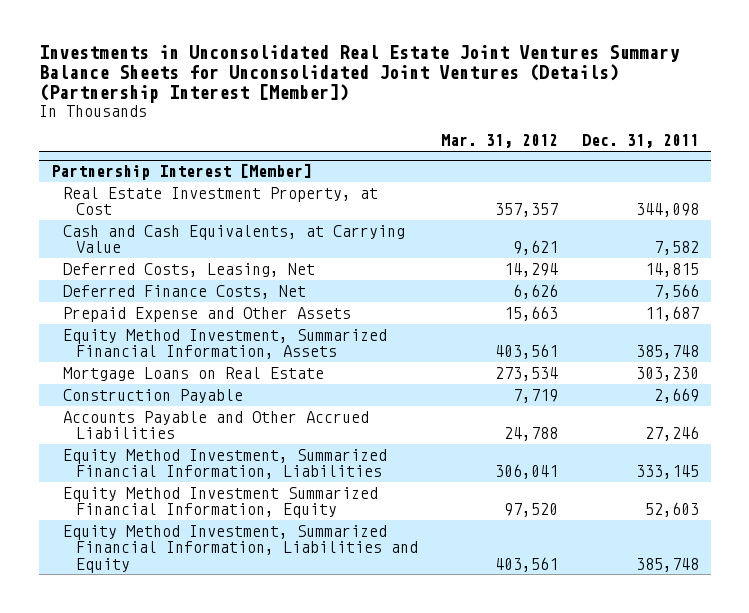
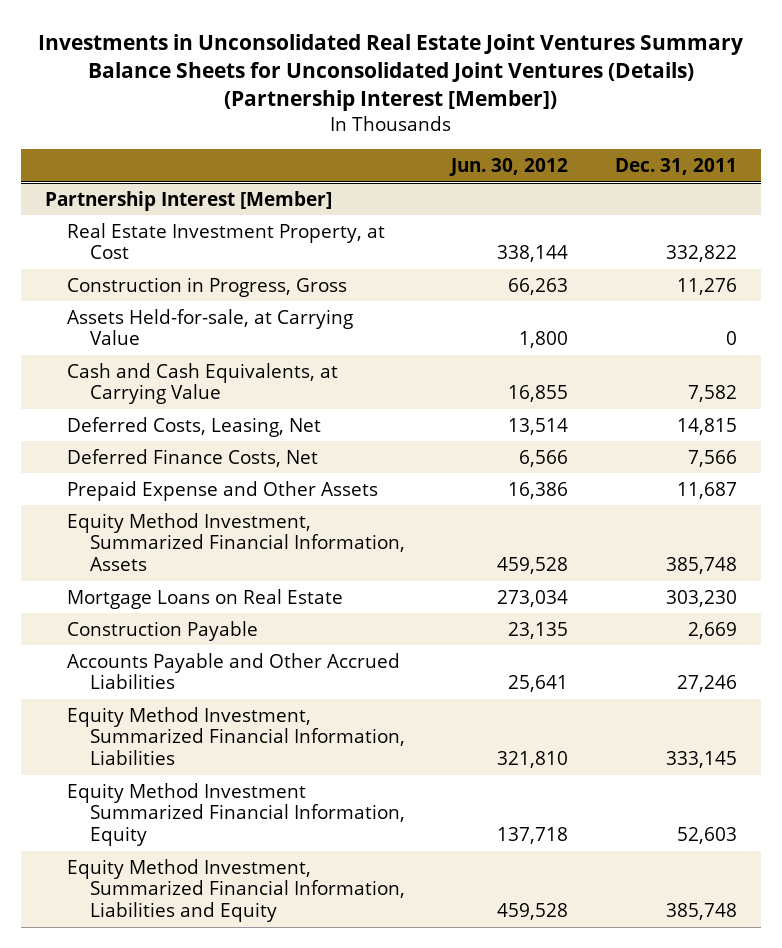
[441,134,559,149] Mar. 31, 2012 -> none
none -> [449,158,569,177] Jun. 30, 2012
[635,203,699,218] 344,098 -> [666,245,738,263] 332,822
none -> [67,276,348,297] Construction in Progress, Gross
none -> [67,308,354,346] Assets Held-for-sale, at Carrying Value

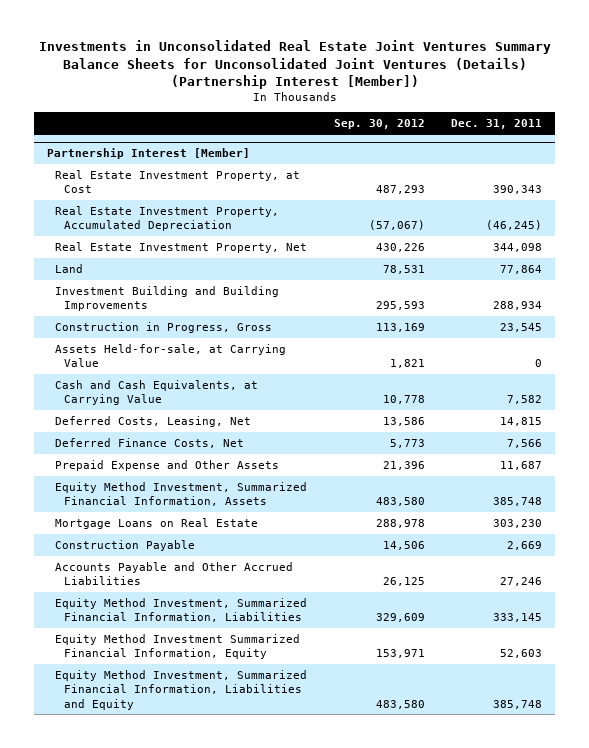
[449,158,569,177] Jun. 30, 2012 -> none
none -> [333,119,425,130] Sep. 30, 2012
[666,245,738,263] 332,822 -> [493,185,543,195] 390,343
none -> [55,205,280,232] Real Estate Investment Property, Accumulated Depreciation
none -> [55,241,308,253] Real Estate Investment Property, Net
none -> [55,263,84,273] Land
none -> [55,285,280,312] Investment Building and Building Improvements
[677,277,738,295] 11,276 -> [500,322,543,332] 23,545

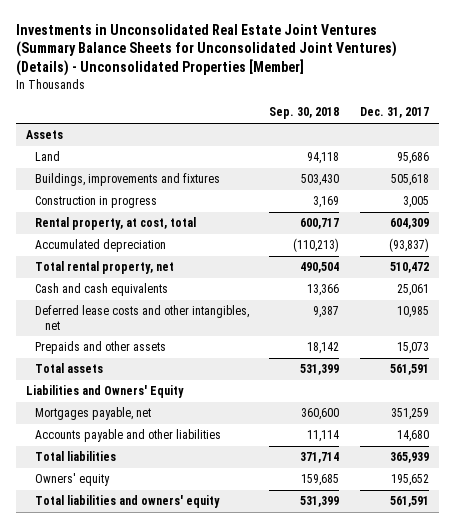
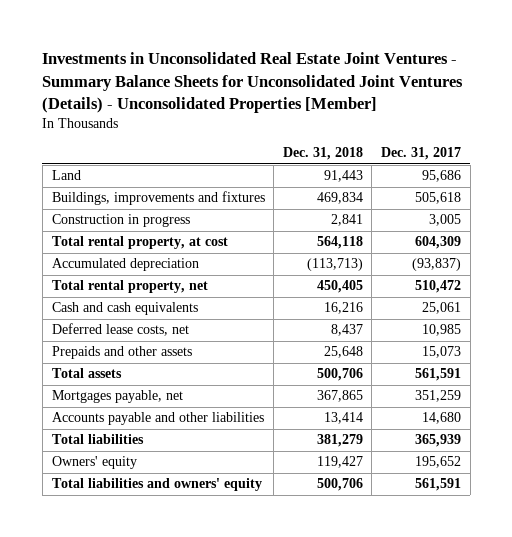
[15,23,397,77] Investments in Unconsolidated Real Estate Joint Ventures (Summary Balance Sheets for Unconsolidated Joint Ventures) (Details) - Unconsolidated Properties [Member] -> [42,52,464,113] Investments in Unconsolidated Real Estate Joint Ventures - Summary Balance Sheets for Unconsolidated Joint Ventures (Details) - Unconsolidated Properties [Member]
[269,107,340,120] Sep. 30, 2018 -> none
none -> [282,147,363,161] Dec. 31, 2018
[25,130,63,140] Assets -> none
[35,217,197,231] Rental property, at cost, total -> [51,236,228,250] Total rental property, at cost
[35,305,250,330] Deferred lease costs and other intangibles, net -> [51,323,189,337] Deferred lease costs, net
[25,385,184,399] Liabilities and Owners' Equity -> none

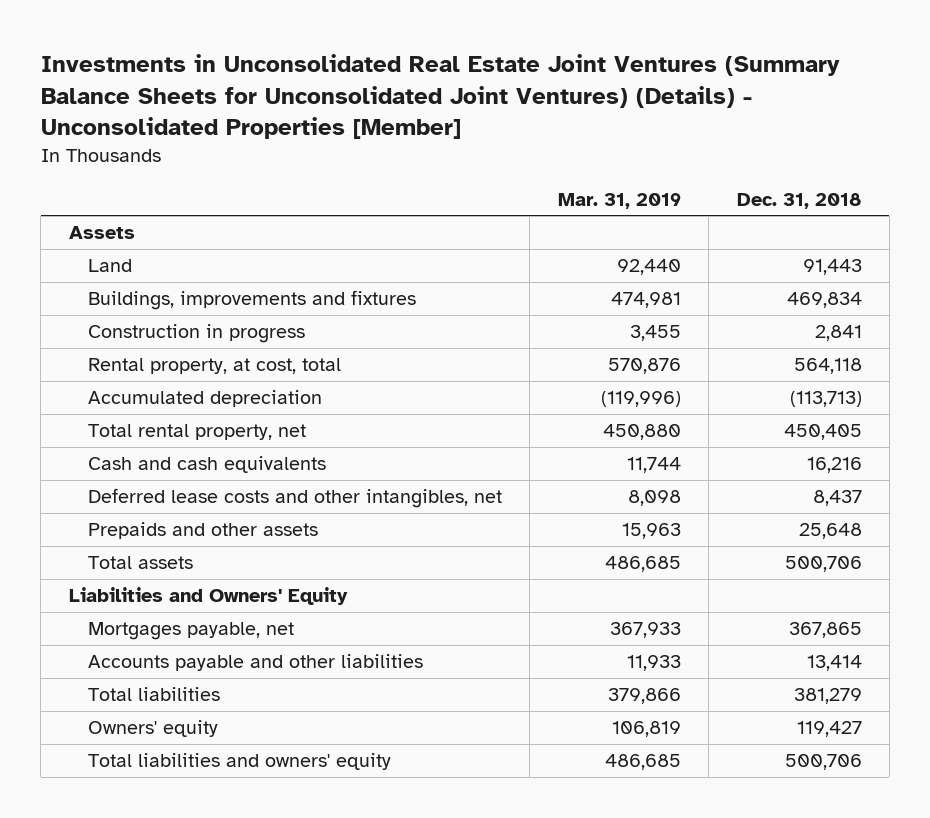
[42,52,464,113] Investments in Unconsolidated Real Estate Joint Ventures - Summary Balance Sheets for Unconsolidated Joint Ventures (Details) - Unconsolidated Properties [Member] -> [40,54,840,139] Investments in Unconsolidated Real Estate Joint Ventures (Summary Balance Sheets for Unconsolidated Joint Ventures) (Details) - Unconsolidated Properties [Member]
[380,147,461,161] Dec. 31, 2017 -> none
none -> [557,192,681,209] Mar. 31, 2019
none -> [68,226,135,240] Assets
[51,236,228,250] Total rental property, at cost -> [87,358,341,375] Rental property, at cost, total
[51,323,189,337] Deferred lease costs, net -> [87,488,502,509] Deferred lease costs and other intangibles, net
none -> [68,587,348,606] Liabilities and Owners' Equity

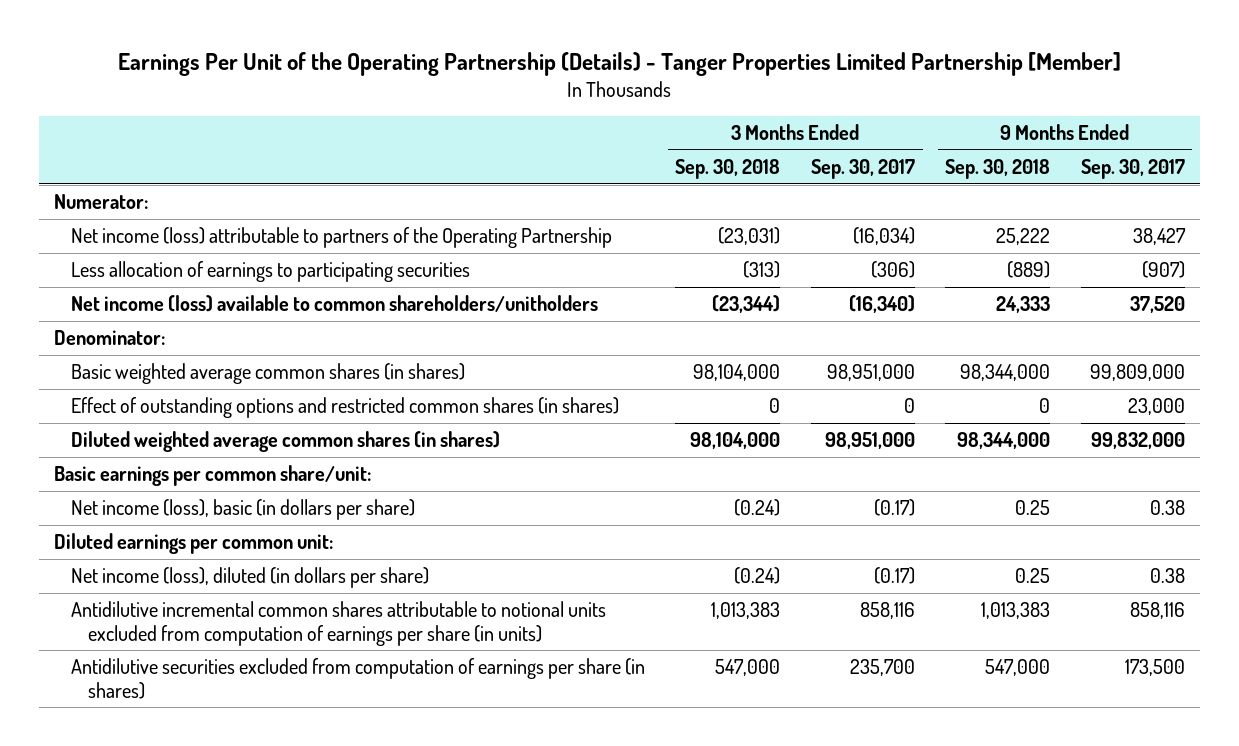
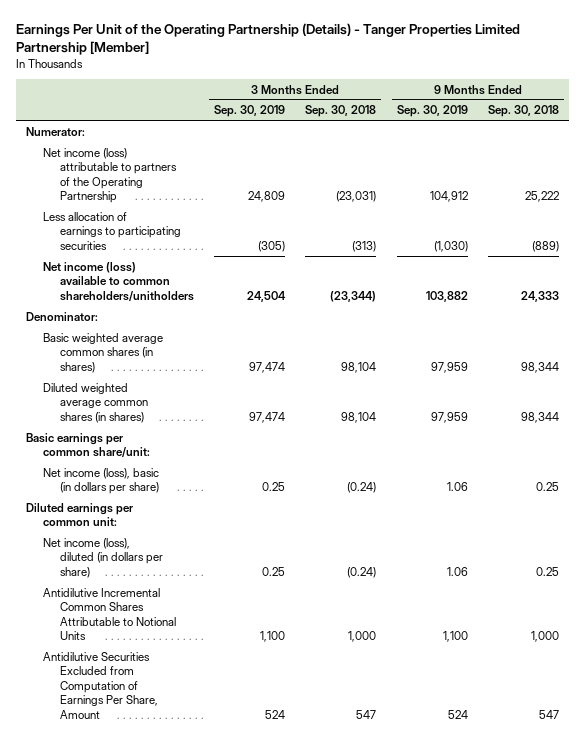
[810,159,915,180] Sep. 30, 2017 -> none
[1080,159,1185,180] Sep. 30, 2017 -> none
none -> [214,105,286,118] Sep. 30, 2019
none -> [396,105,468,118] Sep. 30, 2019
[71,397,620,419] Effect of outstanding options and restricted common shares (in shares) -> none
[693,364,781,382] 98,104,000 -> [341,361,377,373] 98,104
[960,364,1051,382] 98,344,000 -> [521,361,560,373] 98,344
[690,432,781,450] 98,104,000 -> [341,411,377,423] 98,104
[957,432,1051,450] 98,344,000 -> [521,411,560,423] 98,344
[71,601,607,646] Antidilutive incremental common shares attributable to notional units excluded from computation of earnings per share (in units) -> [42,587,176,641] Antidilutive Incremental Common Shares Attributable to Notional Units
[711,602,781,620] 1,013,383 -> [348,631,377,643] 1,000
[981,602,1051,620] 1,013,383 -> [531,631,560,643] 1,000
[71,658,646,699] Antidilutive securities excluded from computation of earnings per share (in shares) -> [42,651,158,719] Antidilutive Securities Excluded from Computation of Earnings Per Share, Amount
[715,659,781,677] 547,000 -> [356,709,377,719] 547
[985,659,1051,677] 547,000 -> [539,709,560,719] 547

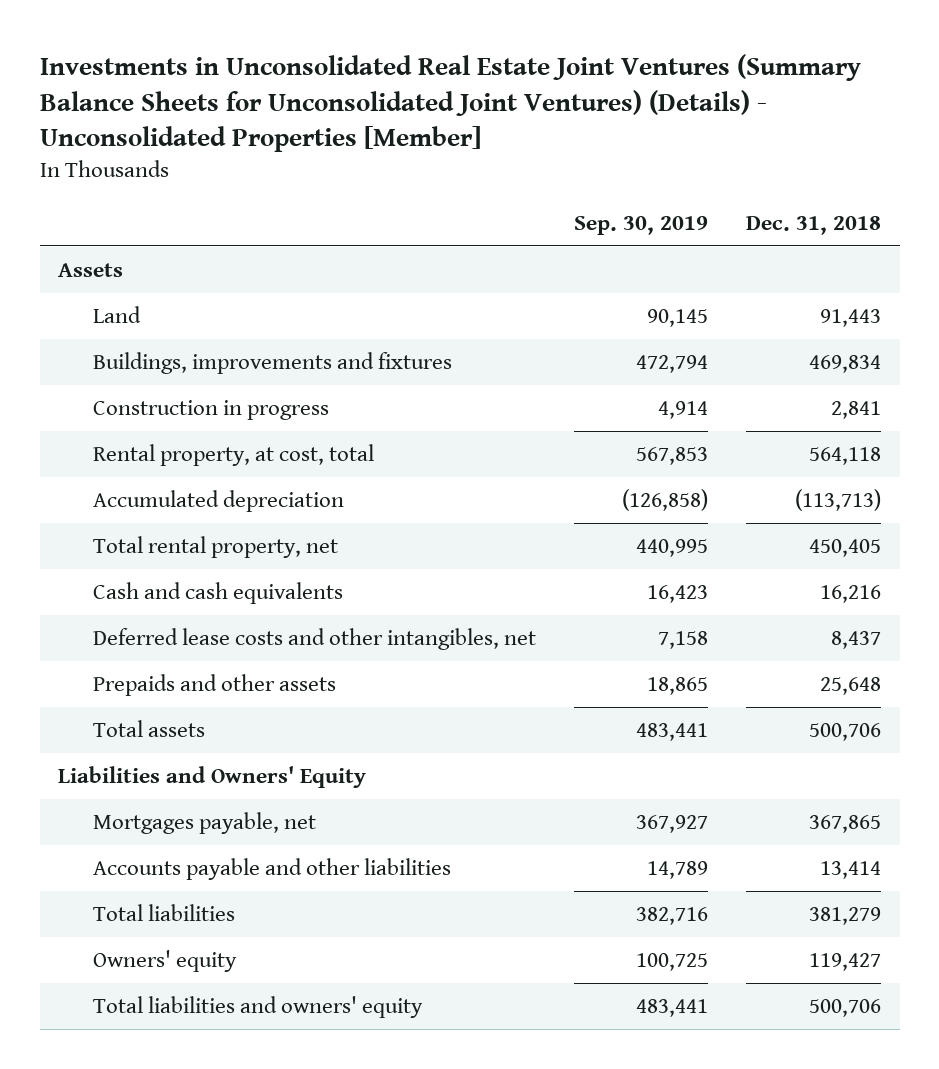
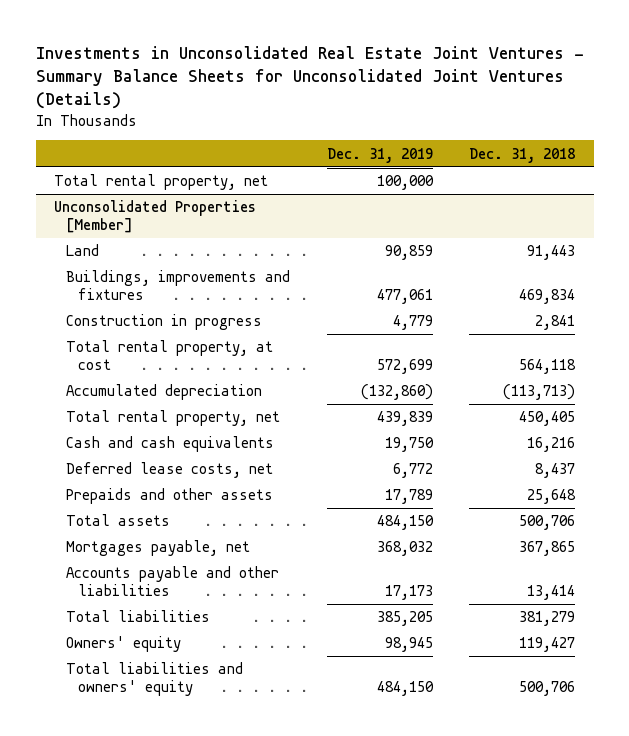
[39,54,861,153] Investments in Unconsolidated Real Estate Joint Ventures (Summary Balance Sheets for Unconsolidated Joint Ventures) (Details) - Unconsolidated Properties [Member] -> [35,45,584,110] Investments in Unconsolidated Real Estate Joint Ventures - Summary Balance Sheets for Unconsolidated Joint Ventures (Details)
[573,215,708,235] Sep. 30, 2019 -> none
none -> [326,147,433,163] Dec. 31, 2019
[58,262,124,277] Assets -> none
none -> [53,174,268,191] Total rental property, net
none -> [53,200,256,233] Unconsolidated Properties [Member]
[92,443,374,466] Rental property, at cost, total -> [66,340,274,370] Total rental property, at cost
[92,627,536,650] Deferred lease costs and other intangibles, net -> [66,462,274,479] Deferred lease costs, net
[58,765,367,788] Liabilities and Owners' Equity -> none

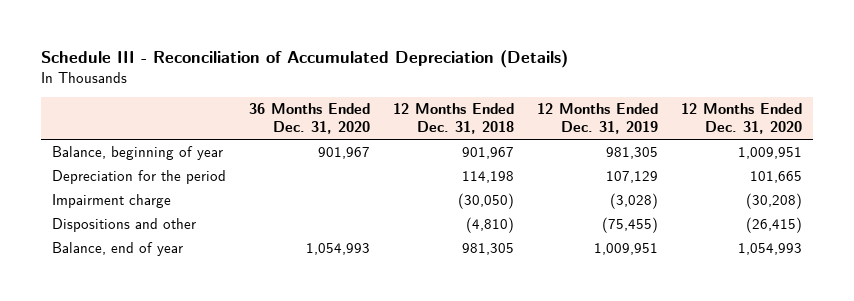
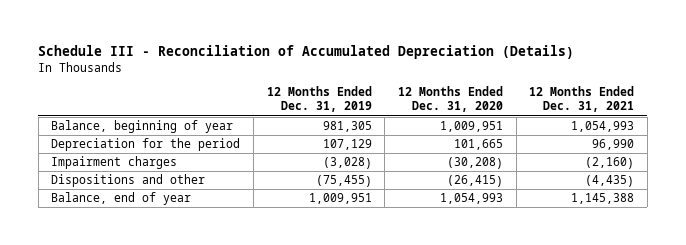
[249,103,371,135] 36 Months Ended Dec. 31, 2020 -> none
[393,103,515,135] 12 Months Ended Dec. 31, 2018 -> none
none -> [529,86,635,113] 12 Months Ended Dec. 31, 2021
[52,194,172,209] Impairment charge -> [51,156,178,170] Impairment charges

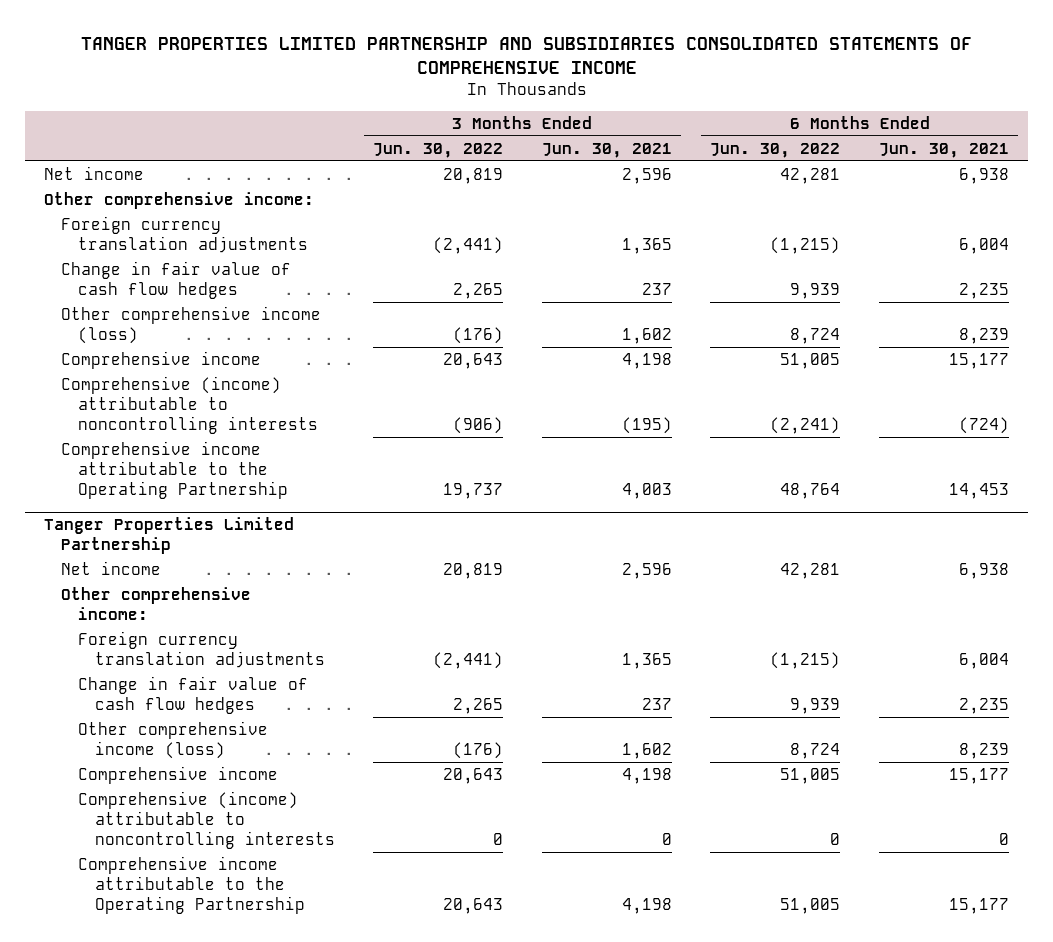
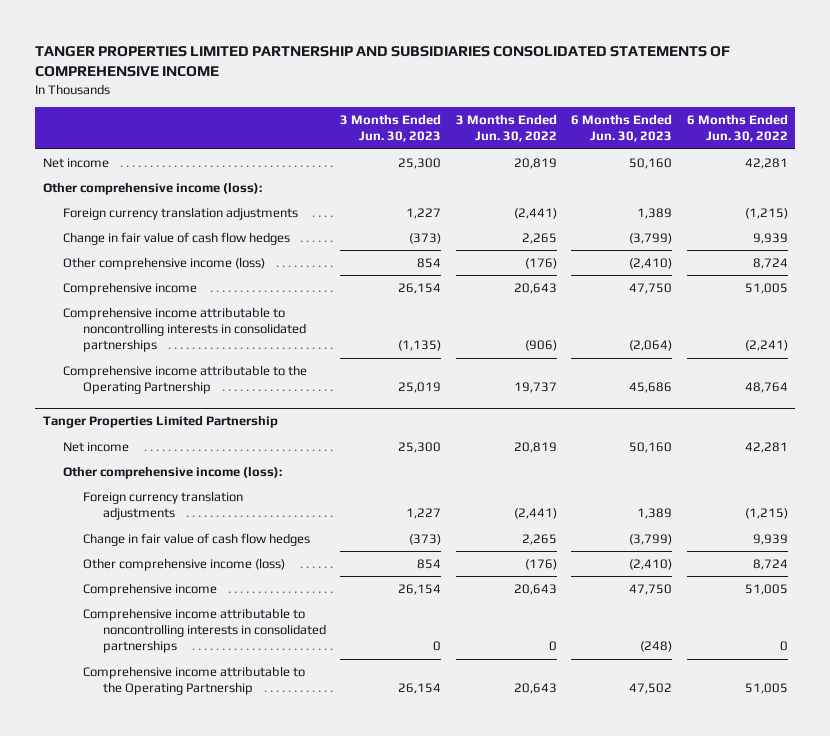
[541,142,672,158] Jun. 30, 2021 -> none
[878,142,1009,158] Jun. 30, 2021 -> none
none -> [340,113,442,143] 3 Months Ended Jun. 30, 2023
none -> [571,113,673,143] 6 Months Ended Jun. 30, 2023
[44,191,315,209] Other comprehensive income: -> [42,181,262,195] Other comprehensive income (loss):
[61,375,318,434] Comprehensive (income) attributable to noncontrolling interests -> [62,306,306,353] Comprehensive income attributable to noncontrolling interests in consolidated partnerships
[61,586,252,620] Other comprehensive income: -> [62,465,282,479] Other comprehensive income (loss):
[77,790,335,849] Comprehensive (income) attributable to noncontrolling interests -> [82,607,326,654] Comprehensive income attributable to noncontrolling interests in consolidated partnerships

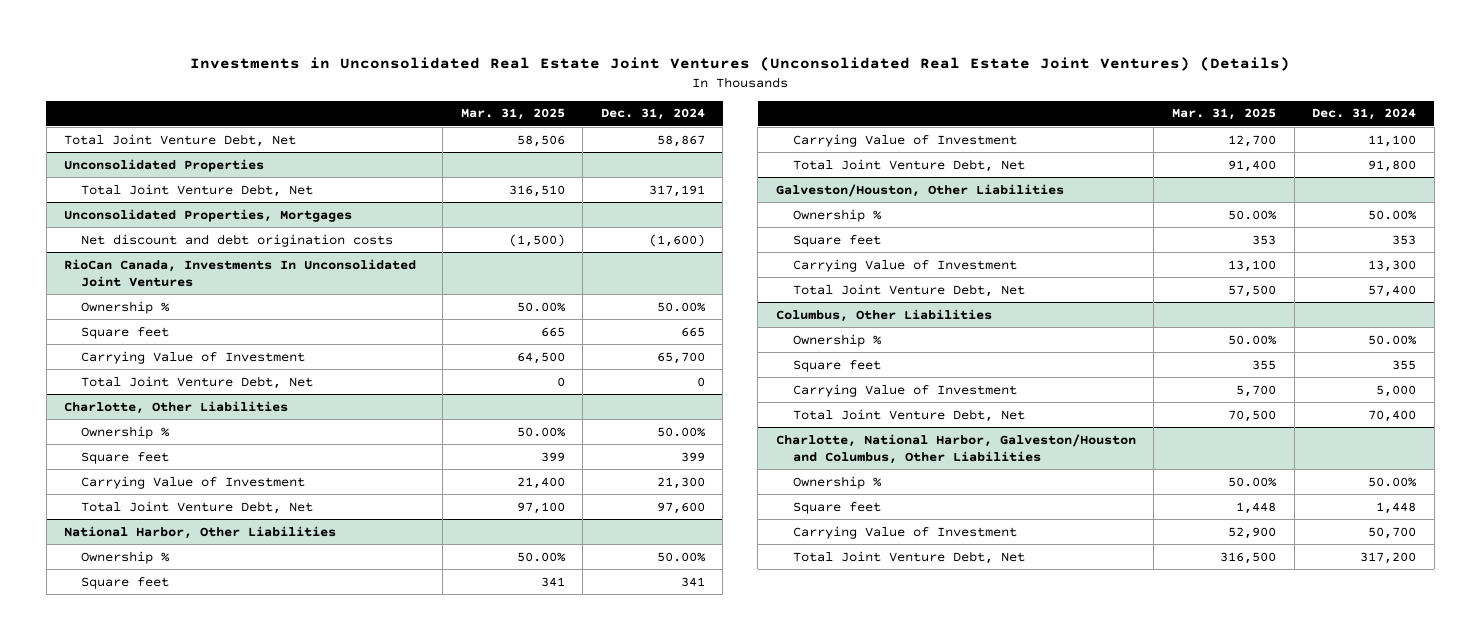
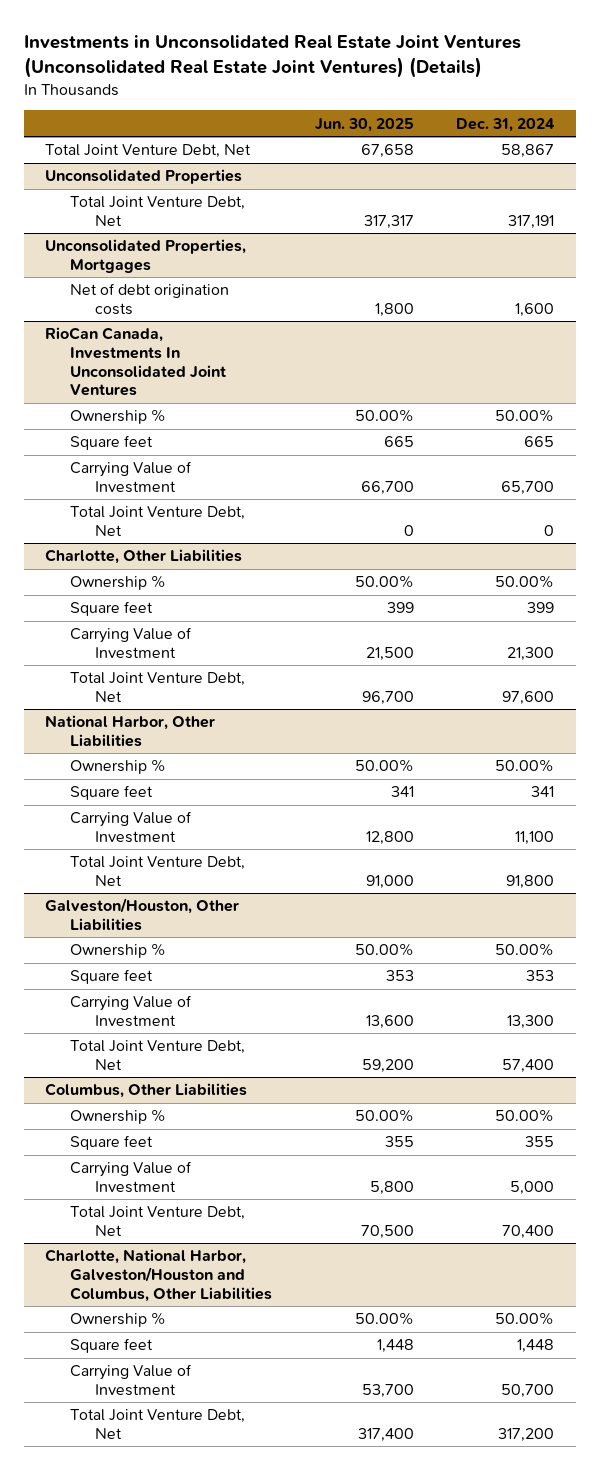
[460,108,565,121] Mar. 31, 2025 -> none
none -> [314,117,414,132] Jun. 30, 2025
[81,233,394,247] Net discount and debt origination costs -> [69,283,229,315] Net of debt origination costs
[648,233,705,247] (1,600) -> [515,302,555,317] 1,600

